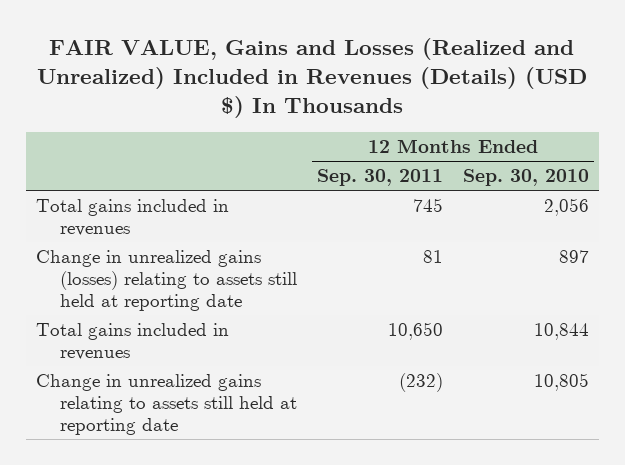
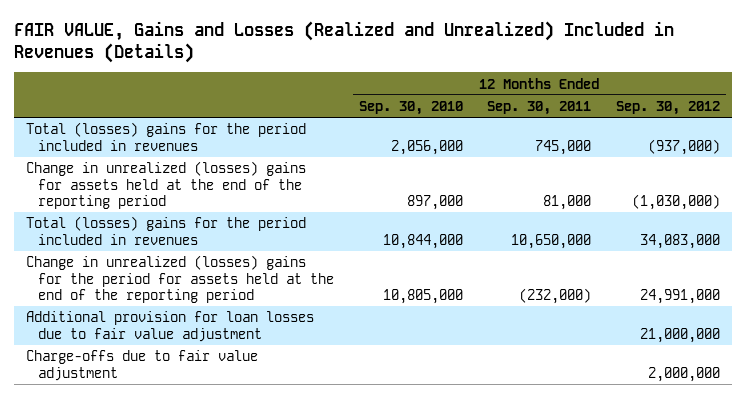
[37,37,588,119] FAIR VALUE, Gains and Losses (Realized and Unrealized) Included in Revenues (Details) (USD $) In Thousands -> [14,21,675,64] FAIR VALUE, Gains and Losses (Realized and Unrealized) Included in Revenues (Details)
none -> [616,101,721,116] Sep. 30, 2012
[35,198,229,236] Total gains included in revenues -> [26,122,307,151] Total (losses) gains for the period included in revenues
[413,197,444,212] 745 -> [535,139,592,155] 745,000
[544,197,590,216] 2,056 -> [390,139,463,155] 2,056,000
[35,249,298,311] Change in unrealized gains (losses) relating to assets still held at reporting date -> [26,161,307,210] Change in unrealized (losses) gains for assets held at the end of the reporting period
[423,249,444,263] 81 -> [543,195,592,211] 81,000
[559,249,590,263] 897 -> [406,195,463,211] 897,000
[35,322,229,360] Total gains included in revenues -> [26,216,307,245] Total (losses) gains for the period included in revenues
[388,321,444,340] 10,650 -> [511,233,592,249] 10,650,000
[534,322,590,340] 10,844 -> [382,233,463,249] 10,844,000
[35,373,298,435] Change in unrealized gains relating to assets still held at reporting date -> [26,255,335,304] Change in unrealized (losses) gains for the period for assets held at the end of the reporting period
[399,372,444,392] (232) -> [519,288,592,305] (232,000)
[534,372,590,391] 10,805 -> [382,289,463,305] 10,805,000
none -> [26,311,315,342] Additional provision for loan losses due to fair value adjustment
none -> [26,350,259,381] Charge-offs due to fair value adjustment

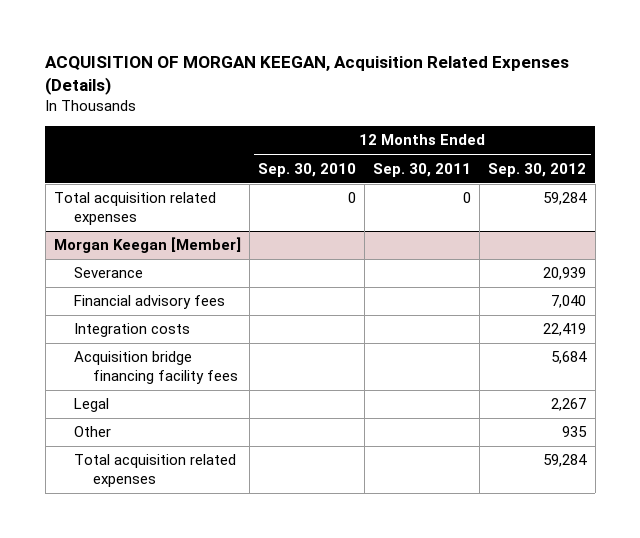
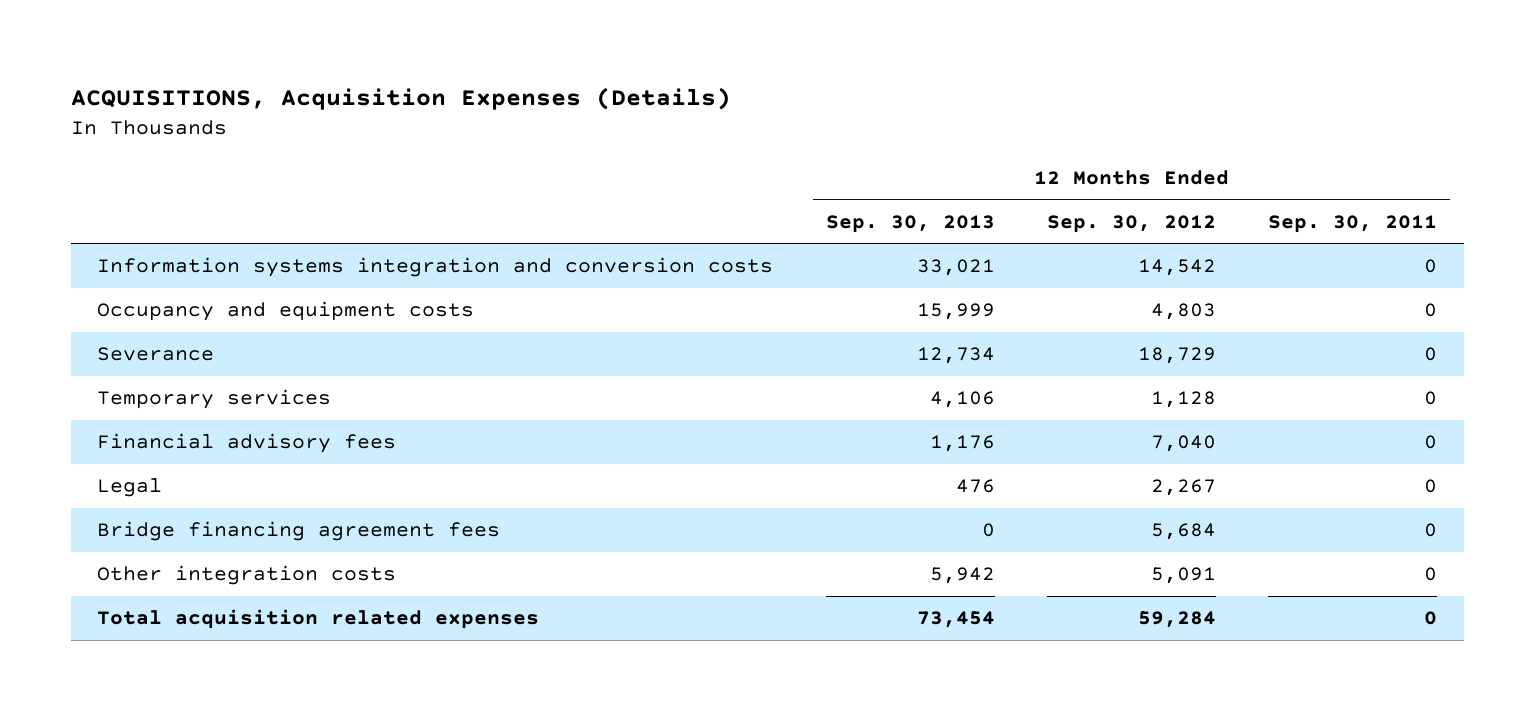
[45,56,570,96] ACQUISITION OF MORGAN KEEGAN, Acquisition Related Expenses (Details) -> [71,86,732,110] ACQUISITIONS, Acquisition Expenses (Details)
[257,162,356,177] Sep. 30, 2010 -> none
none -> [825,214,995,233] Sep. 30, 2013
none -> [97,257,774,278] Information systems integration and conversion costs
none -> [97,301,475,322] Occupancy and equipment costs
none -> [97,347,215,362] Severance
none -> [97,389,332,410] Temporary services
none -> [97,433,397,454] Financial advisory fees
none -> [97,478,163,498] Legal
none -> [97,521,501,542] Bridge financing agreement fees
none -> [97,565,397,586] Other integration costs
[53,237,241,254] Morgan Keegan [Member] -> none
[73,267,143,279] Severance -> none
[73,295,225,310] Financial advisory fees -> none
[73,323,190,338] Integration costs -> none
[73,351,239,385] Acquisition bridge financing facility fees -> none
[73,398,109,413] Legal -> none
[73,426,111,438] Other -> none
[73,454,236,488] Total acquisition related expenses -> none

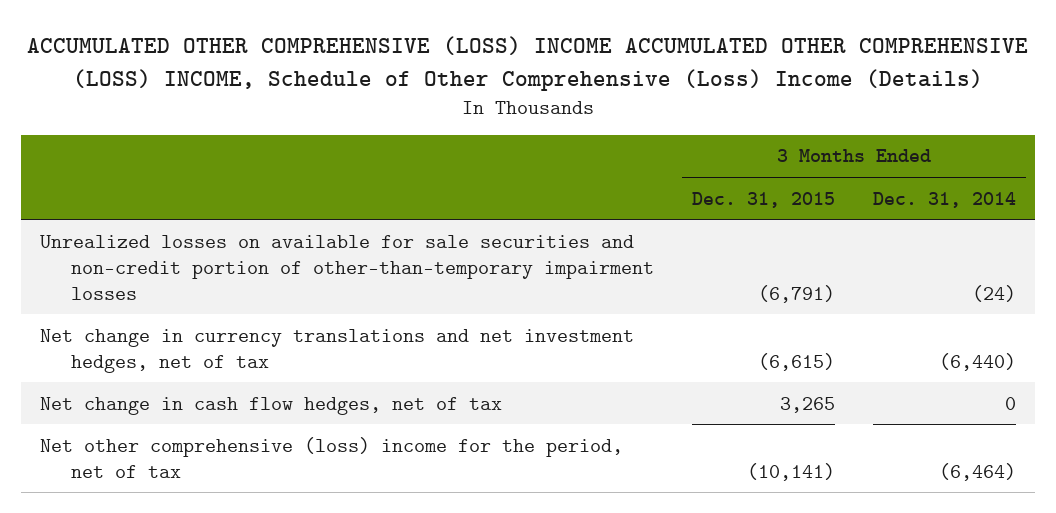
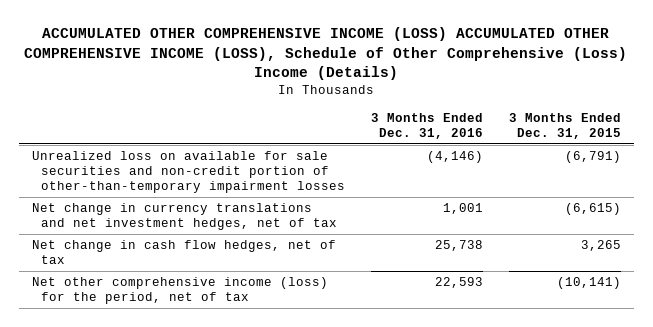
[27,36,1029,91] ACCUMULATED OTHER COMPREHENSIVE (LOSS) INCOME ACCUMULATED OTHER COMPREHENSIVE (LOSS) INCOME, Schedule of Other Comprehensive (Loss) Income (Details) -> [24,27,628,81] ACCUMULATED OTHER COMPREHENSIVE INCOME (LOSS) ACCUMULATED OTHER COMPREHENSIVE INCOME (LOSS), Schedule of Other Comprehensive (Loss) Income (Details)
[873,191,1017,208] Dec. 31, 2014 -> none
none -> [371,112,484,139] 3 Months Ended Dec. 31, 2016
[39,234,654,300] Unrealized losses on available for sale securities and non-credit portion of other-than-temporary impairment losses -> [31,151,345,194] Unrealized loss on available for sale securities and non-credit portion of other-than-temporary impairment losses
[39,436,623,478] Net other comprehensive (loss) income for the period, net of tax -> [31,277,328,305] Net other comprehensive income (loss) for the period, net of tax

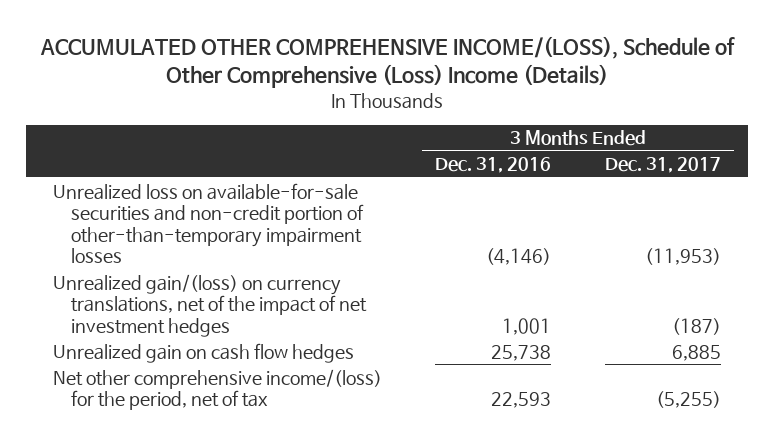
[24,27,628,81] ACCUMULATED OTHER COMPREHENSIVE INCOME (LOSS) ACCUMULATED OTHER COMPREHENSIVE INCOME (LOSS), Schedule of Other Comprehensive (Loss) Income (Details) -> [39,35,735,89] ACCUMULATED OTHER COMPREHENSIVE INCOME/(LOSS), Schedule of Other Comprehensive (Loss) Income (Details)
[509,112,622,139] 3 Months Ended Dec. 31, 2015 -> none
none -> [605,157,722,174] Dec. 31, 2017
[31,151,345,194] Unrealized loss on available for sale securities and non-credit portion of other-than-temporary impairment losses -> [52,182,365,264] Unrealized loss on available-for-sale securities and non-credit portion of other-than-temporary impairment losses
[31,203,337,231] Net change in currency translations and net investment hedges, net of tax -> [52,273,368,337] Unrealized gain/(loss) on currency translations, net of the impact of net investment hedges
[31,240,336,265] Net change in cash flow hedges, net of tax -> [52,342,354,363] Unrealized gain on cash flow hedges
[31,277,328,305] Net other comprehensive income (loss) for the period, net of tax -> [52,368,382,411] Net other comprehensive income/(loss) for the period, net of tax

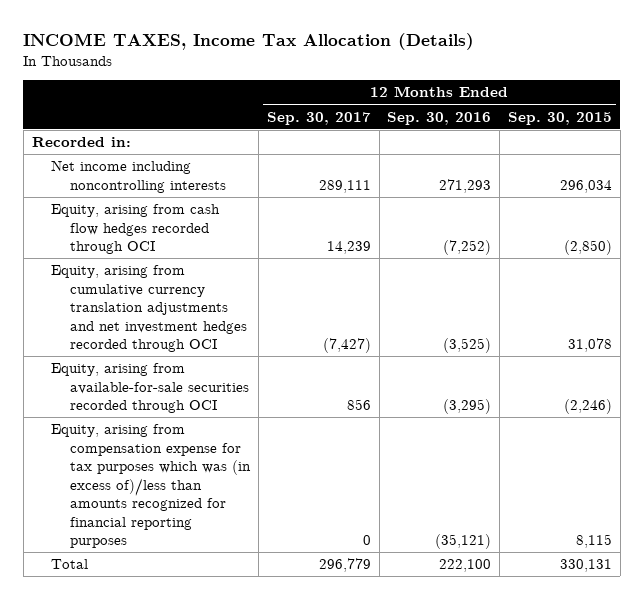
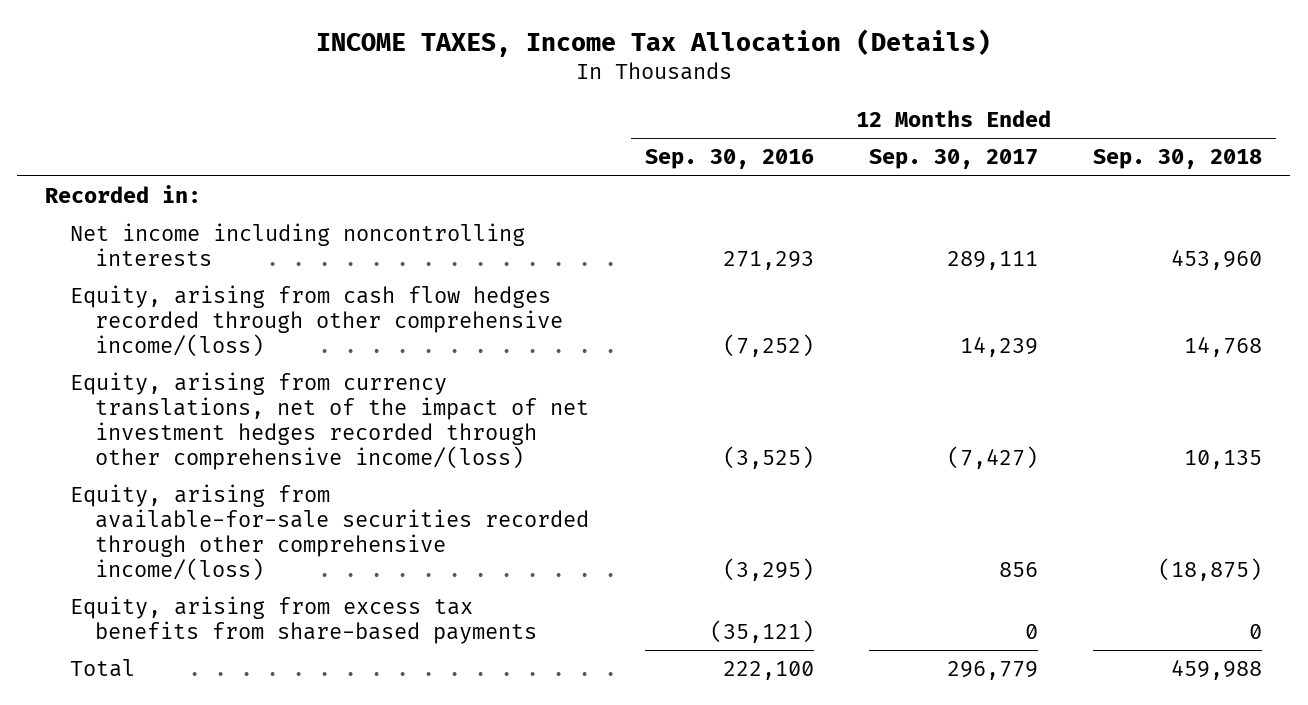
[507,111,612,125] Sep. 30, 2015 -> none
none -> [1093,149,1263,170] Sep. 30, 2018
[50,204,220,255] Equity, arising from cash flow hedges recorded through OCI -> [70,285,564,358] Equity, arising from cash flow hedges recorded through other comprehensive income/(loss)
[50,265,248,353] Equity, arising from cumulative currency translation adjustments and net investment hedges recorded through OCI -> [70,372,590,471] Equity, arising from currency translations, net of the impact of net investment hedges recorded through other comprehensive income/(loss)
[50,363,250,414] Equity, arising from available-for-sale securities recorded through OCI -> [70,484,590,582] Equity, arising from available-for-sale securities recorded through other comprehensive income/(loss)
[50,424,252,549] Equity, arising from compensation expense for tax purposes which was (in excess of)/less than amounts recognized for financial reporting purposes -> [70,596,538,645] Equity, arising from excess tax benefits from share-based payments

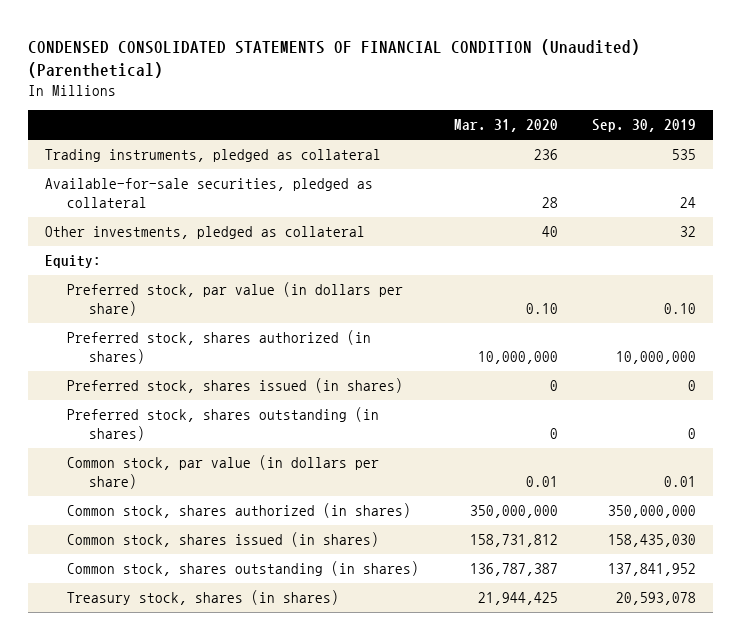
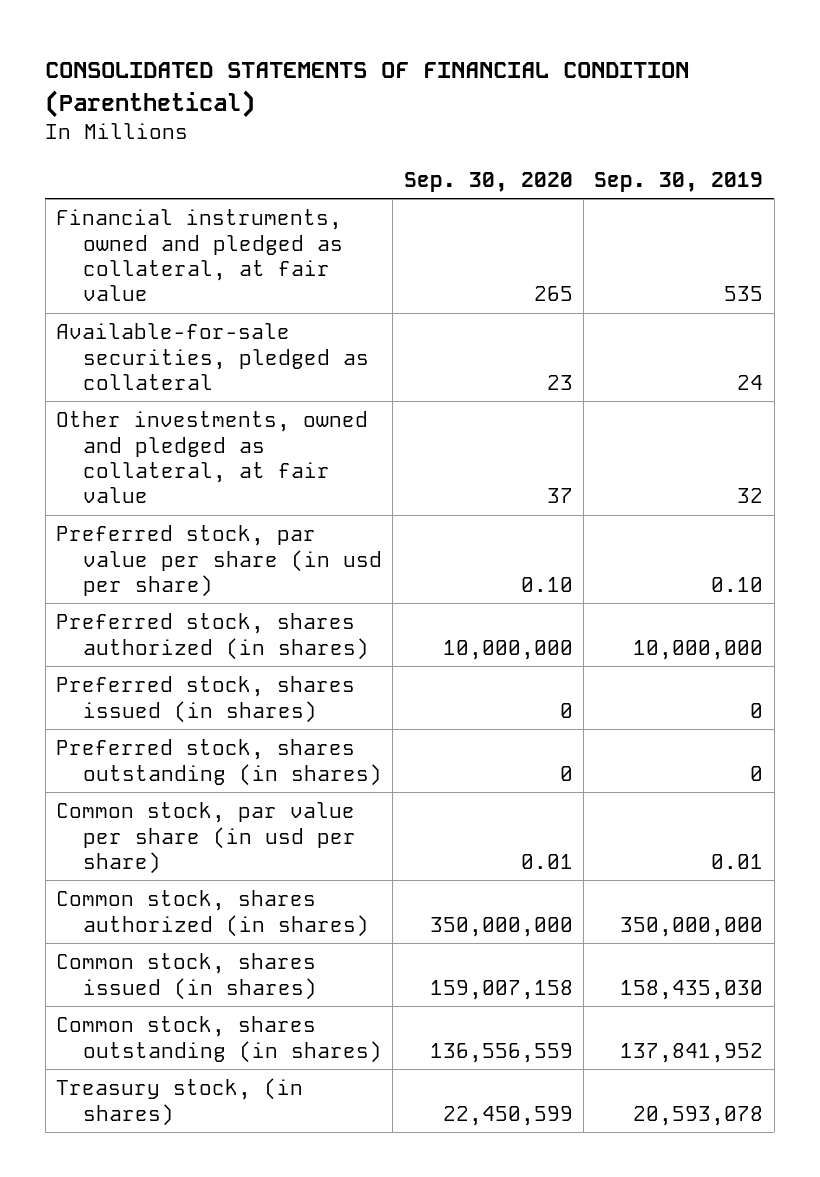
[28,38,641,78] CONDENSED CONSOLIDATED STATEMENTS OF FINANCIAL CONDITION (Unaudited) (Parenthetical) -> [45,62,690,118] CONSOLIDATED STATEMENTS OF FINANCIAL CONDITION (Parenthetical)
[453,119,558,133] Mar. 31, 2020 -> none
none -> [403,171,573,192] Sep. 30, 2020
[45,149,382,163] Trading instruments, pledged as collateral -> [56,209,343,301] Financial instruments, owned and pledged as collateral, at fair value
[45,255,102,269] Equity: -> none
[45,226,366,240] Other investments, pledged as collateral -> [56,411,369,503] Other investments, owned and pledged as collateral, at fair value
[67,282,404,317] Preferred stock, par value (in dollars per share) -> [56,525,382,597] Preferred stock, par value per share (in usd per share)
[67,455,380,490] Common stock, par value (in dollars per share) -> [56,802,356,874] Common stock, par value per share (in usd per share)
[67,590,340,606] Treasury stock, shares (in shares) -> [56,1078,304,1126] Treasury stock, (in shares)

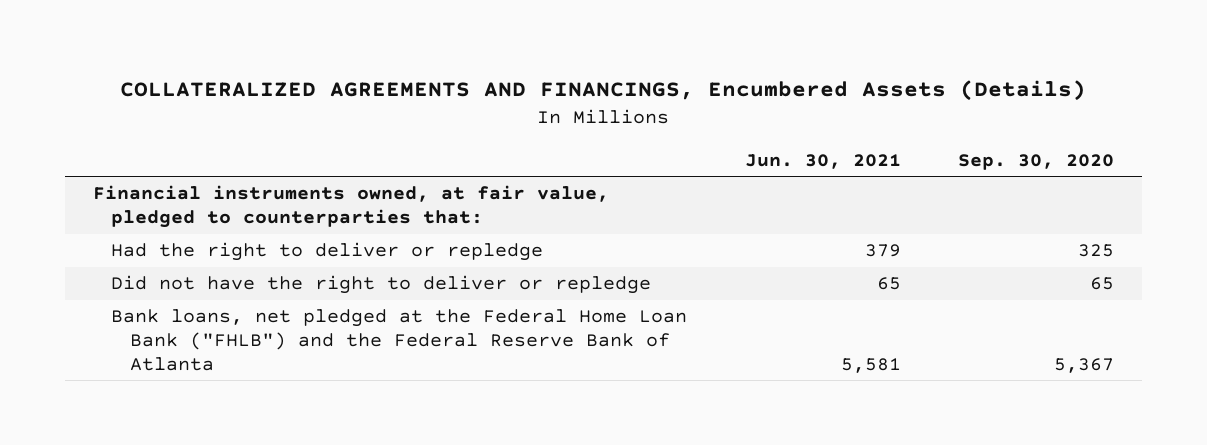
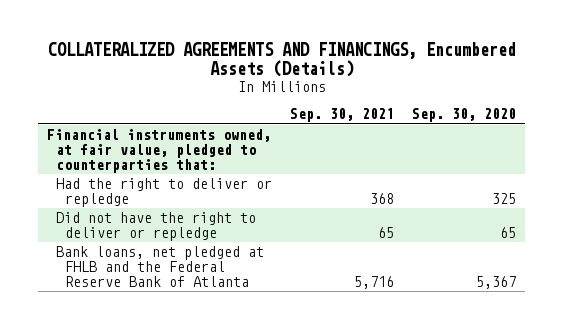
[744,153,901,169] Jun. 30, 2021 -> none
none -> [290,108,395,123] Sep. 30, 2021
[111,309,688,371] Bank loans, net pledged at the Federal Home Loan Bank ("FHLB") and the Federal Reserve Bank of Atlanta -> [55,246,264,287] Bank loans, net pledged at FHLB and the Federal Reserve Bank of Atlanta

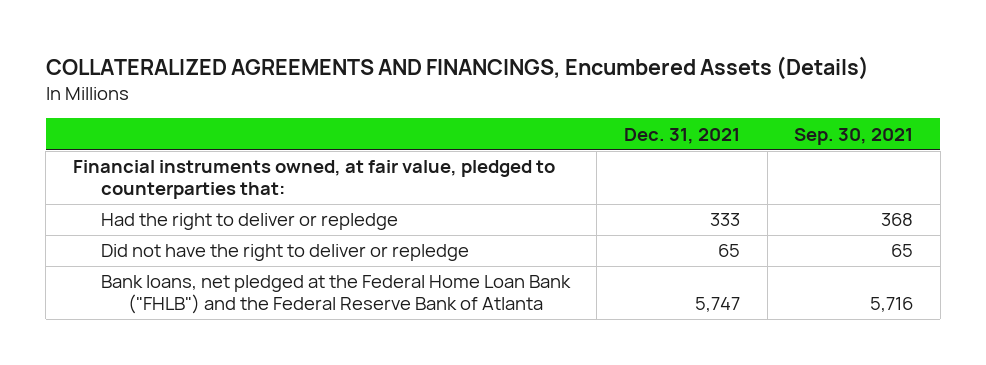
[412,108,517,123] Sep. 30, 2020 -> none
none -> [623,127,740,144] Dec. 31, 2021
[55,246,264,287] Bank loans, net pledged at FHLB and the Federal Reserve Bank of Atlanta -> [100,275,571,315] Bank loans, net pledged at the Federal Home Loan Bank ("FHLB") and the Federal Reserve Bank of Atlanta

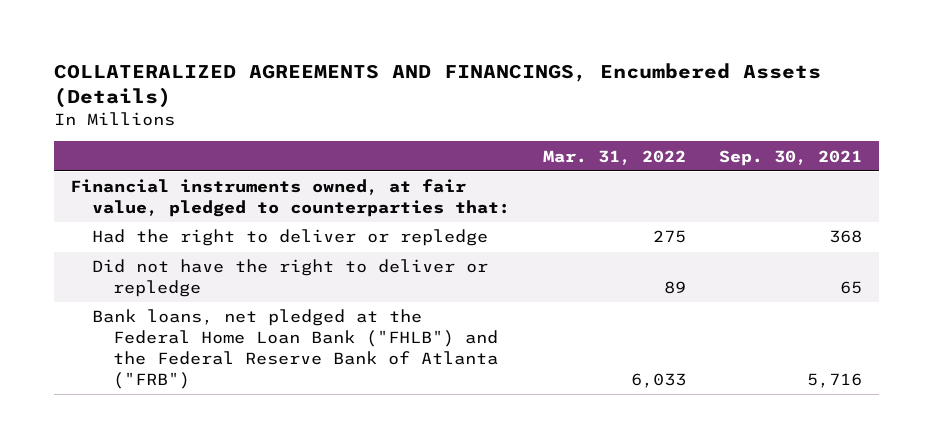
[623,127,740,144] Dec. 31, 2021 -> none
none -> [543,149,687,165] Mar. 31, 2022
[100,275,571,315] Bank loans, net pledged at the Federal Home Loan Bank ("FHLB") and the Federal Reserve Bank of Atlanta -> [91,309,499,389] Bank loans, net pledged at the Federal Home Loan Bank ("FHLB") and the Federal Reserve Bank of Atlanta ("FRB")

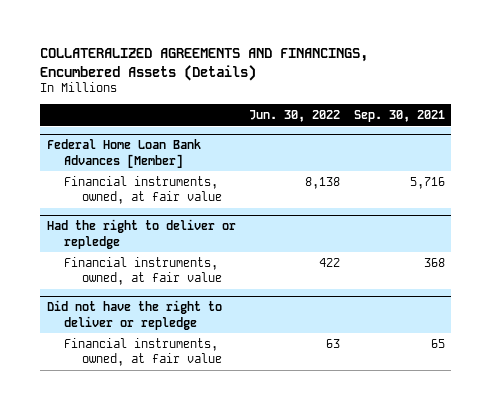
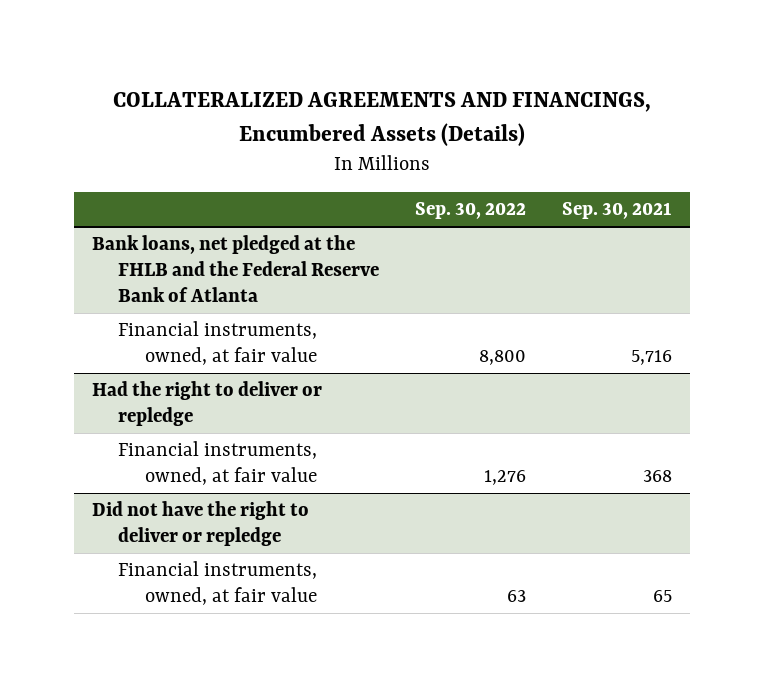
[249,110,341,123] Jun. 30, 2022 -> none
none -> [415,202,527,220] Sep. 30, 2022
[46,139,201,168] Federal Home Loan Bank Advances [Member] -> [91,235,380,302] Bank loans, net pledged at the FHLB and the Federal Reserve Bank of Atlanta

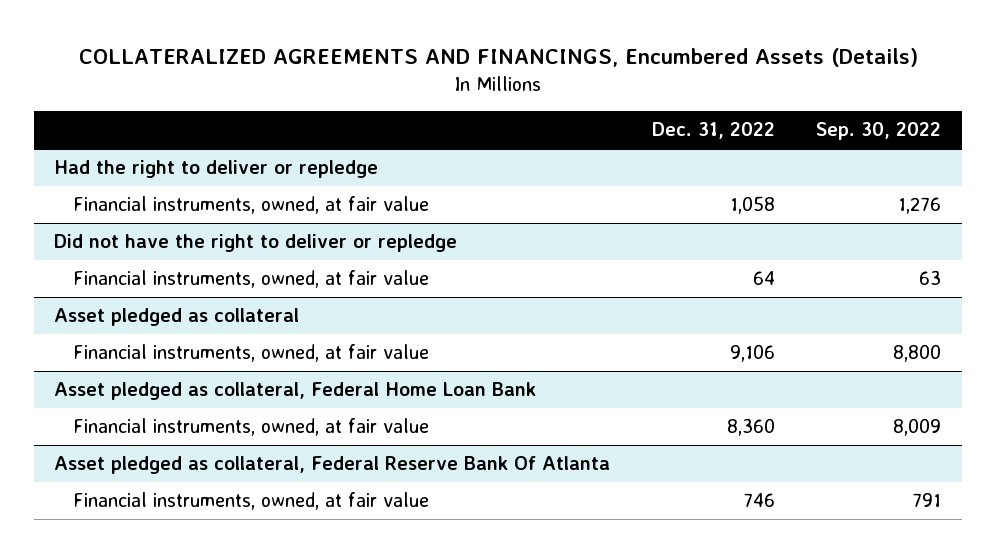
[561,202,672,220] Sep. 30, 2021 -> none
none -> [651,122,775,140] Dec. 31, 2022
[91,235,380,302] Bank loans, net pledged at the FHLB and the Federal Reserve Bank of Atlanta -> none
[118,321,318,366] Financial instruments, owned, at fair value -> none
none -> [54,308,300,327] Asset pledged as collateral
none -> [72,344,429,363] Financial instruments, owned, at fair value
none -> [54,382,537,401] Asset pledged as collateral, Federal Home Loan Bank
none -> [72,418,429,437] Financial instruments, owned, at fair value
none -> [54,456,611,475] Asset pledged as collateral, Federal Reserve Bank Of Atlanta
none -> [72,492,429,511] Financial instruments, owned, at fair value

